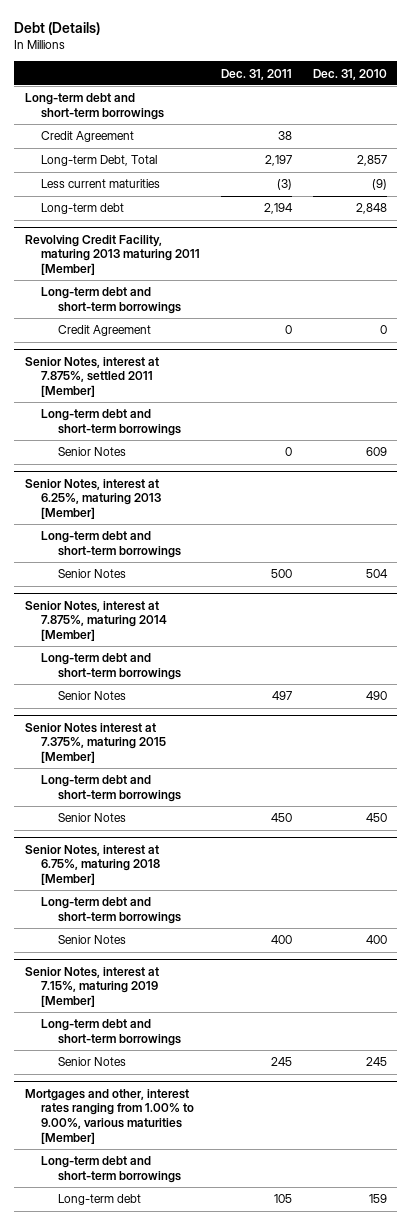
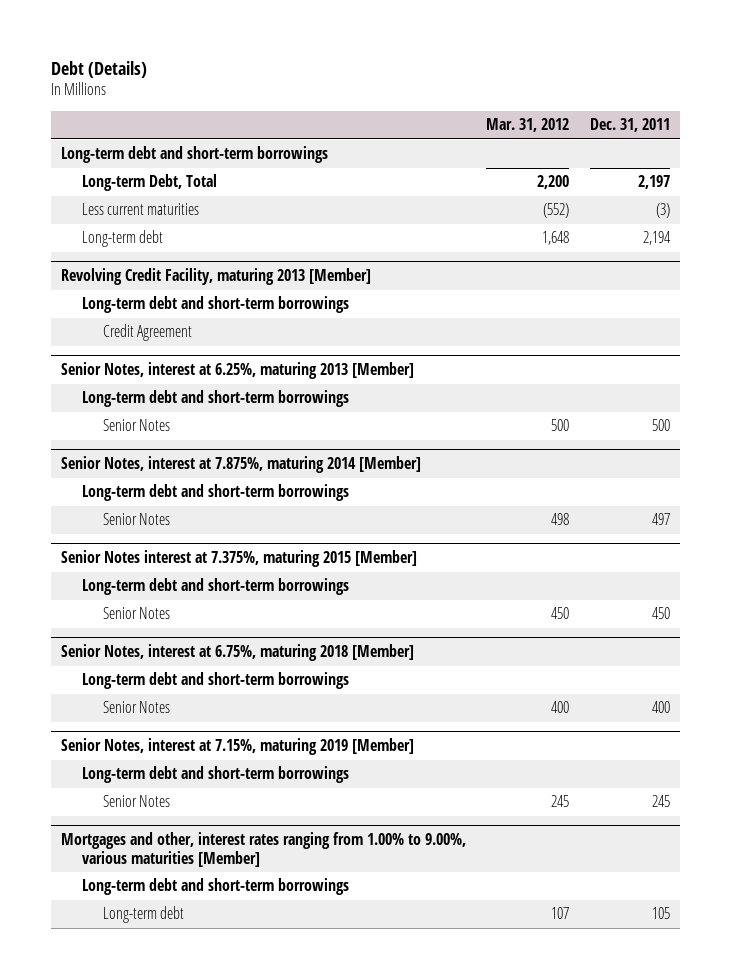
[312,68,387,80] Dec. 31, 2010 -> none
none -> [486,118,570,133] Mar. 31, 2012
[41,131,135,143] Credit Agreement -> none
[41,287,182,314] Long-term debt and short-term borrowings -> none
[58,325,152,337] Credit Agreement -> none
[24,356,159,397] Senior Notes, interest at 7.875%, settled 2011 [Member] -> none
[24,234,201,275] Revolving Credit Facility, maturing 2013 maturing 2011 [Member] -> [61,267,372,285] Revolving Credit Facility, maturing 2013 [Member]
[58,447,127,457] Senior Notes -> none
none -> [102,324,192,342] Credit Agreement

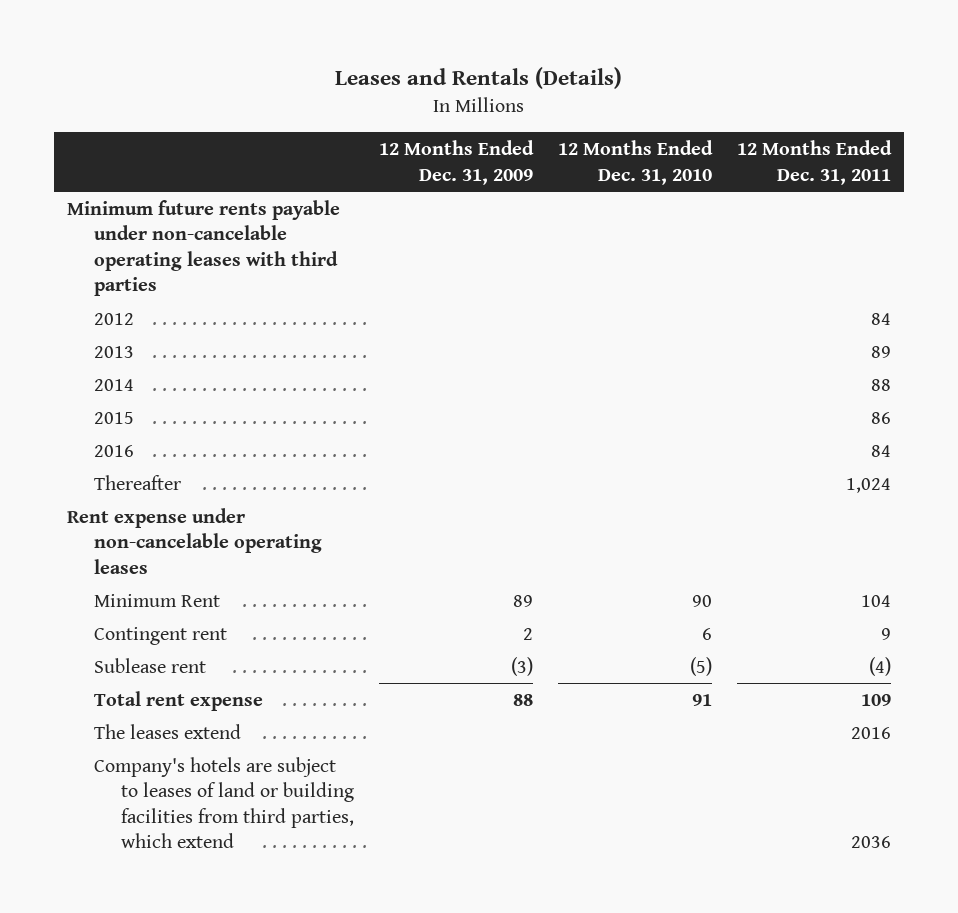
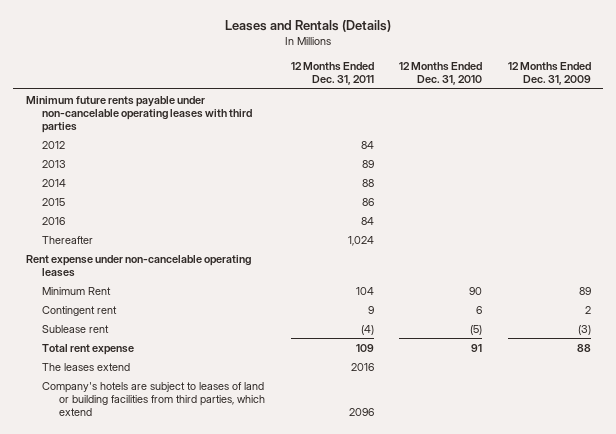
[851,836,892,849] 2036 -> [348,407,374,416] 2096

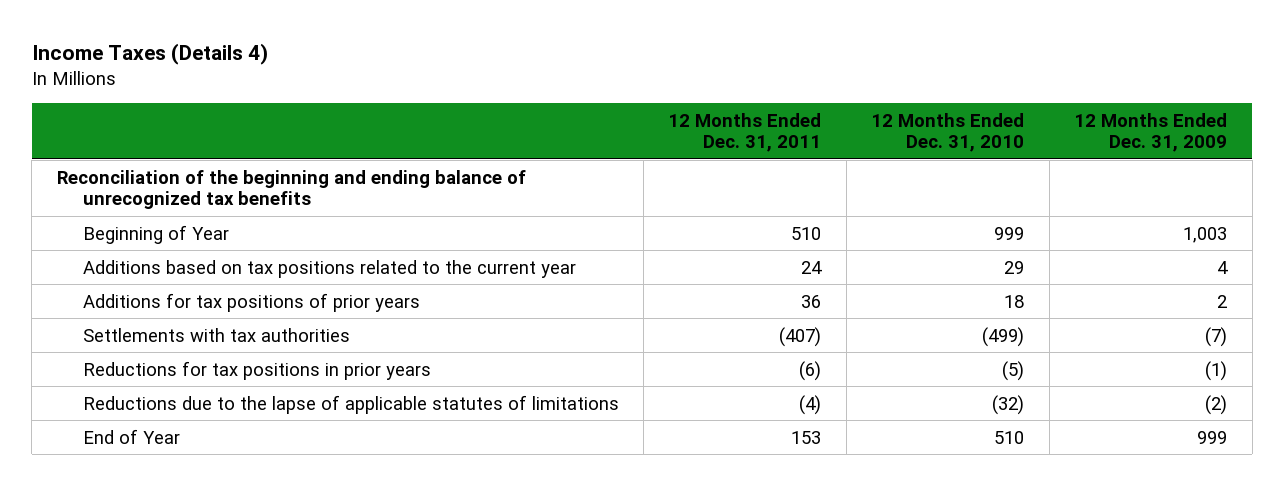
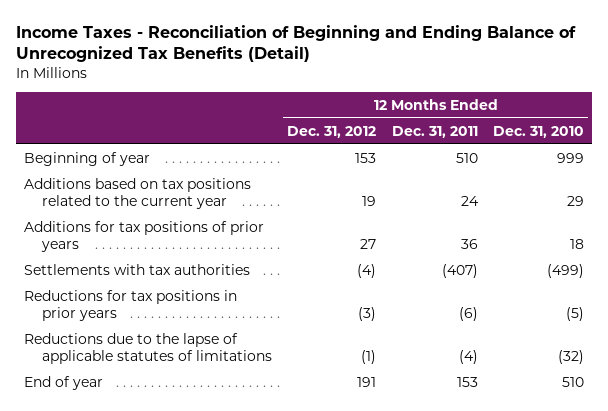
[31,43,268,66] Income Taxes (Details 4) -> [16,24,577,63] Income Taxes - Reconciliation of Beginning and Ending Balance of Unrecognized Tax Benefits (Detail)
[1074,112,1228,153] 12 Months Ended Dec. 31, 2009 -> none
none -> [287,125,377,138] Dec. 31, 2012
[56,169,526,209] Reconciliation of the beginning and ending balance of unrecognized tax benefits -> none
[82,224,229,244] Beginning of Year -> [24,151,151,166] Beginning of year
[82,428,180,444] End of Year -> [24,375,104,390] End of year

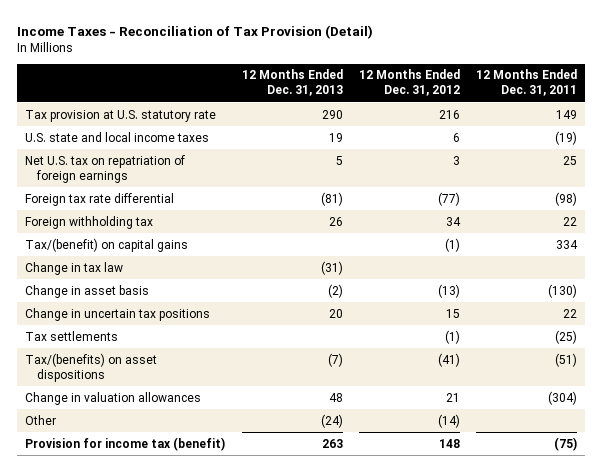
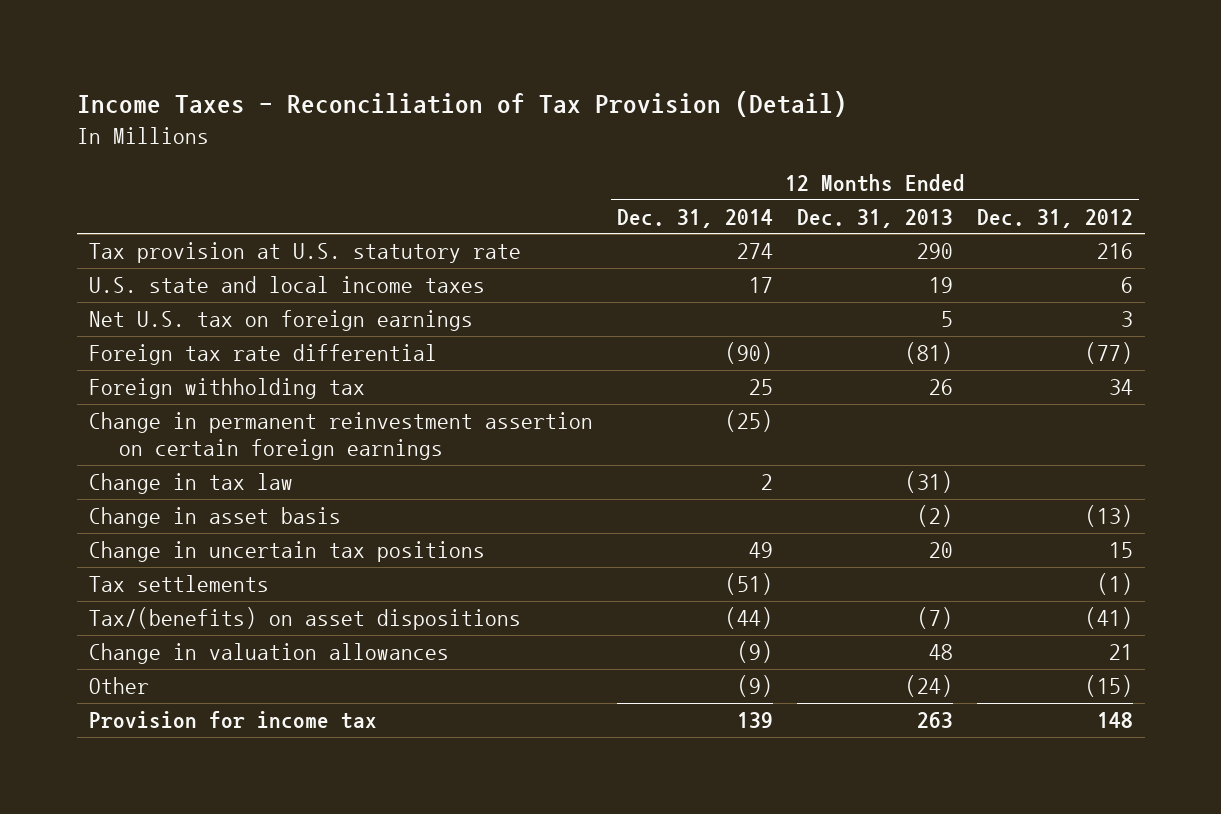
[476,69,578,97] 12 Months Ended Dec. 31, 2011 -> none
none -> [616,208,773,228] Dec. 31, 2014
[25,154,186,183] Net U.S. tax on repatriation of foreign earnings -> [88,310,473,332] Net U.S. tax on foreign earnings
[25,237,189,252] Tax/(benefit) on capital gains -> none
none -> [88,412,593,461] Change in permanent reinvestment assertion on certain foreign earnings
[437,413,460,428] (14) -> [1084,675,1133,698] (15)
[25,436,226,451] Provision for income tax (benefit) -> [88,711,377,730] Provision for income tax

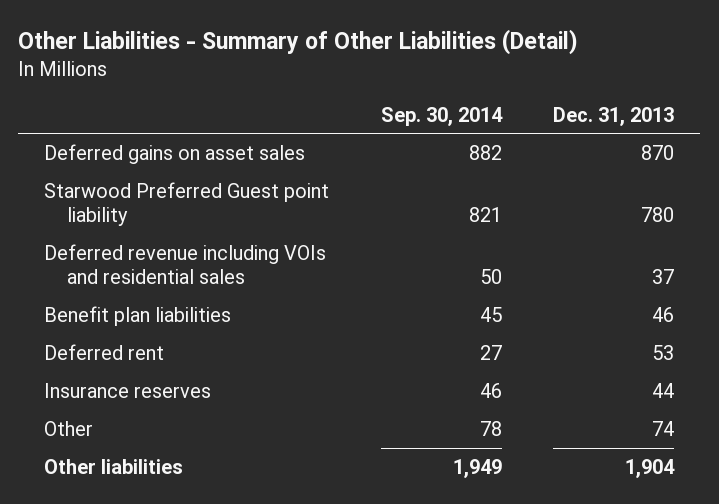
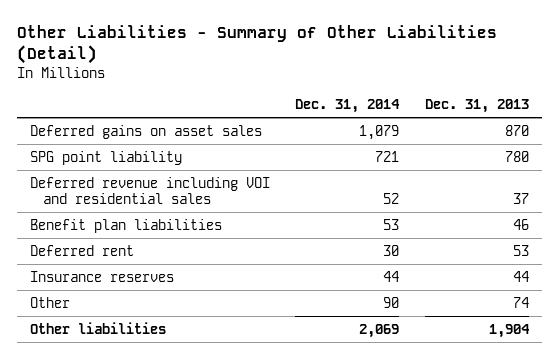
[380,106,503,126] Sep. 30, 2014 -> none
none -> [295,99,401,114] Dec. 31, 2014
[44,181,330,227] Starwood Preferred Guest point liability -> [29,150,182,165] SPG point liability
[44,243,327,285] Deferred revenue including VOIs and residential sales -> [29,176,270,205] Deferred revenue including VOI and residential sales

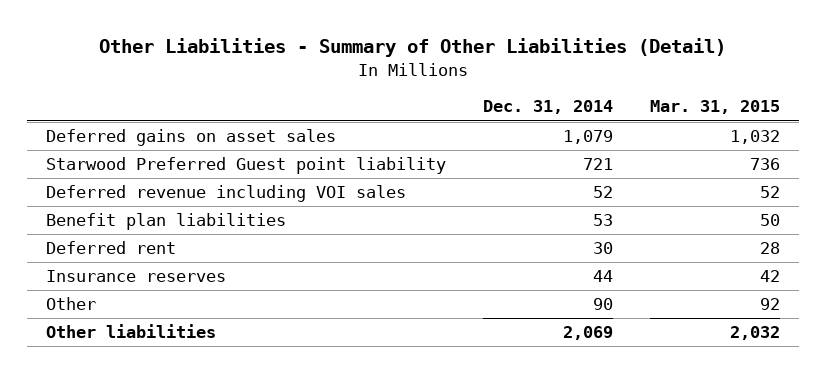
[424,99,529,114] Dec. 31, 2013 -> none
none -> [650,100,781,115] Mar. 31, 2015
[29,150,182,165] SPG point liability -> [45,157,446,175] Starwood Preferred Guest point liability
[29,176,270,205] Deferred revenue including VOI and residential sales -> [45,185,406,203] Deferred revenue including VOI sales

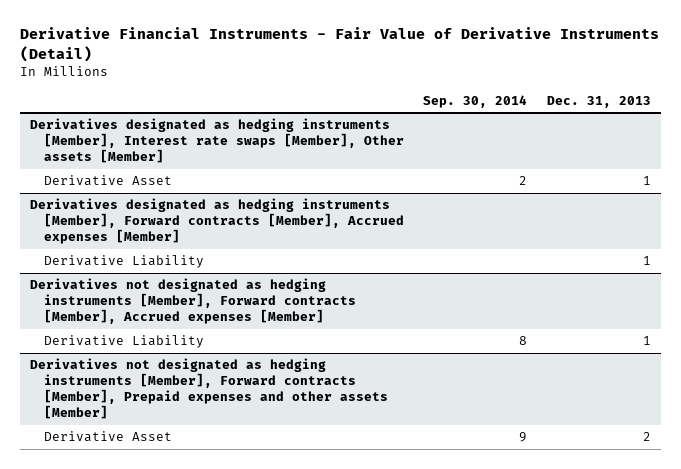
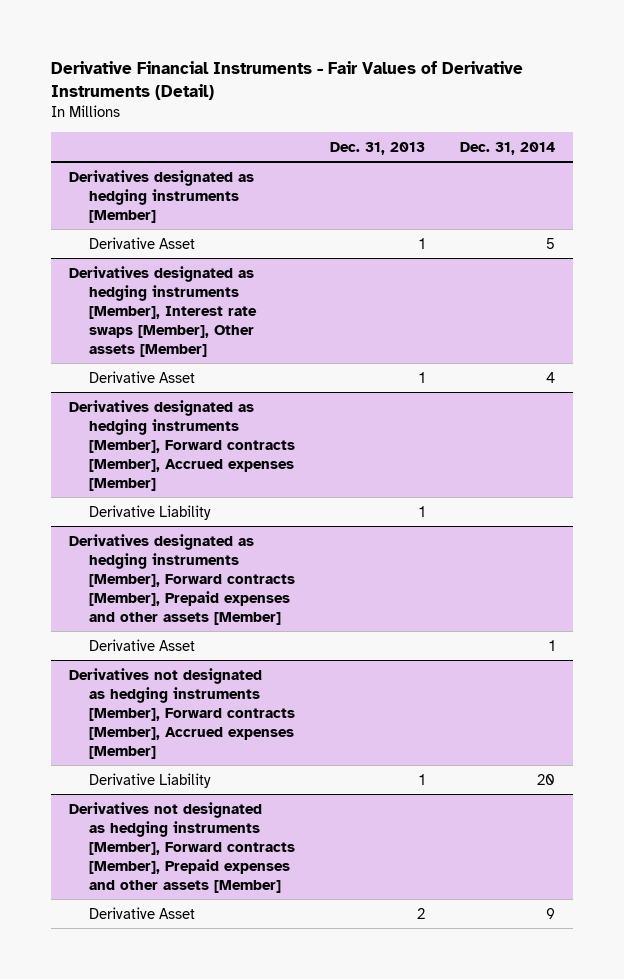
[20,27,660,62] Derivative Financial Instruments - Fair Value of Derivative Instruments (Detail) -> [51,61,524,101] Derivative Financial Instruments - Fair Values of Derivative Instruments (Detail)
[423,94,528,108] Sep. 30, 2014 -> none
none -> [460,141,556,155] Dec. 31, 2014
none -> [68,169,254,223] Derivatives designated as hedging instruments [Member]
none -> [88,236,195,249] Derivative Asset
none -> [68,533,295,625] Derivatives designated as hedging instruments [Member], Forward contracts [Member], Prepaid expenses and other assets [Member]
none -> [88,638,195,651] Derivative Asset

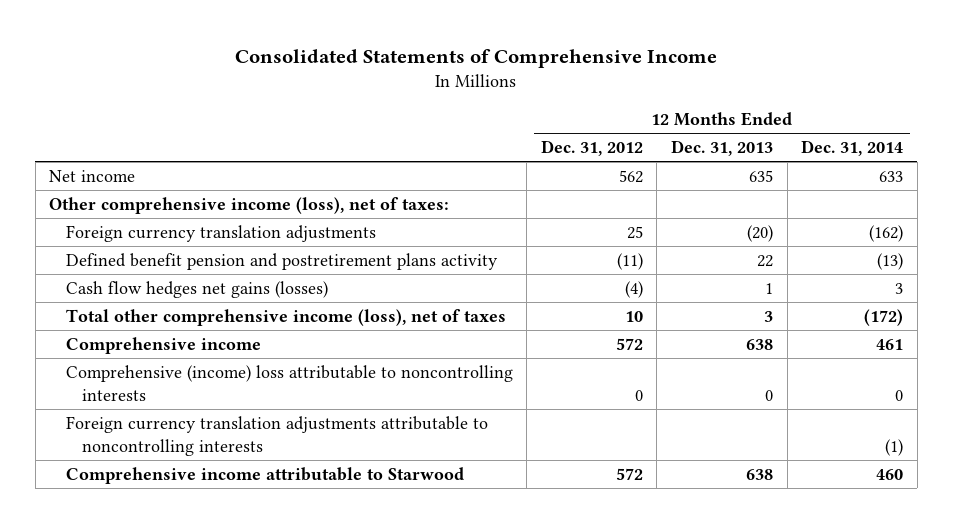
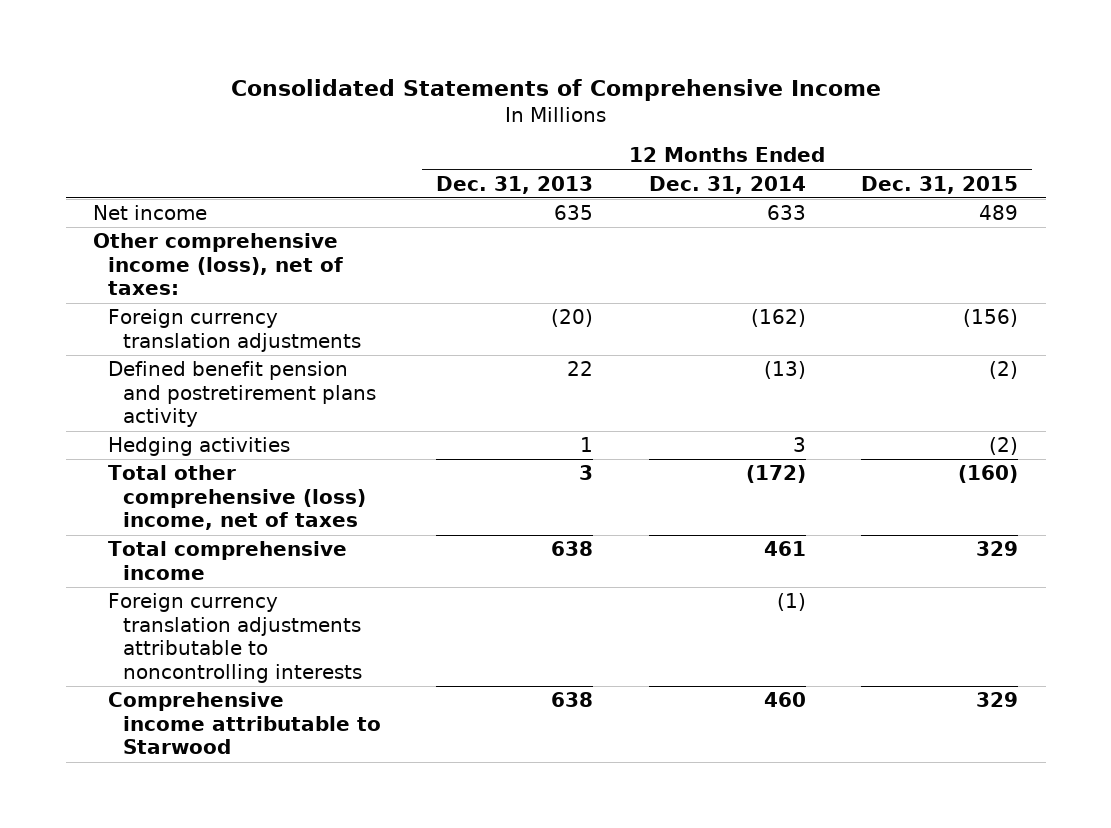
[540,140,643,157] Dec. 31, 2012 -> none
none -> [860,175,1018,194] Dec. 31, 2015
[65,280,328,298] Cash flow hedges net gains (losses) -> none
[65,364,513,401] Comprehensive (income) loss attributable to noncontrolling interests -> none
none -> [108,437,291,457] Hedging activities
[65,308,506,326] Total other comprehensive income (loss), net of taxes -> [108,465,366,531] Total other comprehensive (loss) income, net of taxes
[65,336,261,354] Comprehensive income -> [108,541,348,580] Total comprehensive income

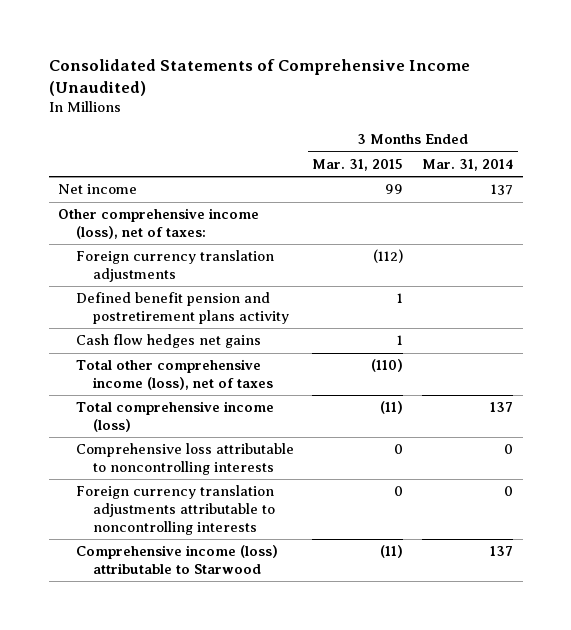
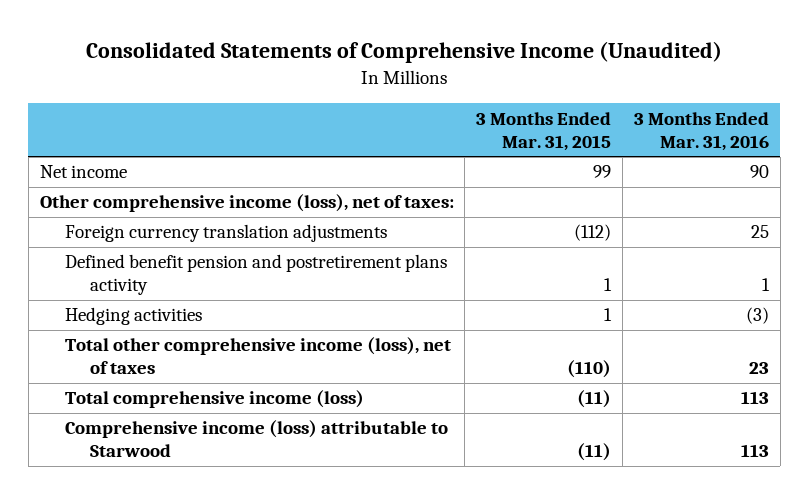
[422,158,514,171] Mar. 31, 2014 -> none
none -> [633,111,769,151] 3 Months Ended Mar. 31, 2016
[75,334,261,349] Cash flow hedges net gains -> none
none -> [65,307,203,326] Hedging activities
[75,443,294,476] Comprehensive loss attributable to noncontrolling interests -> none
[75,485,276,535] Foreign currency translation adjustments attributable to noncontrolling interests -> none

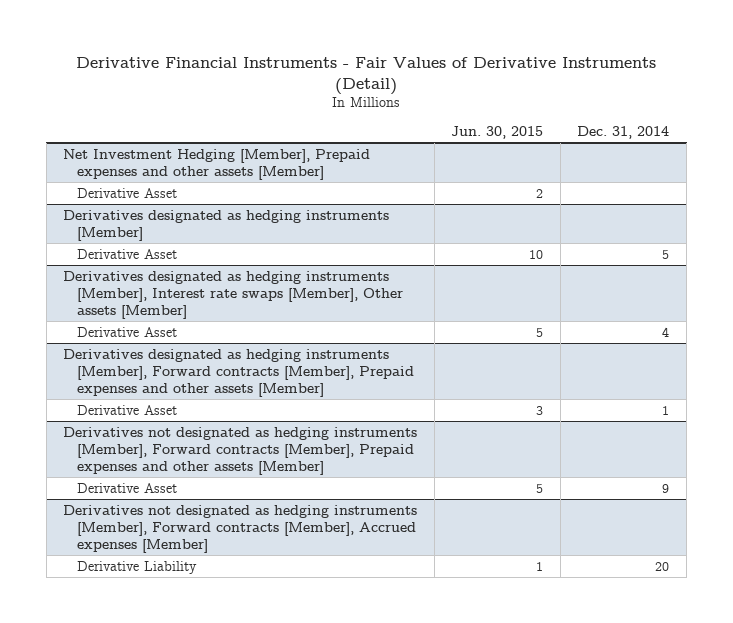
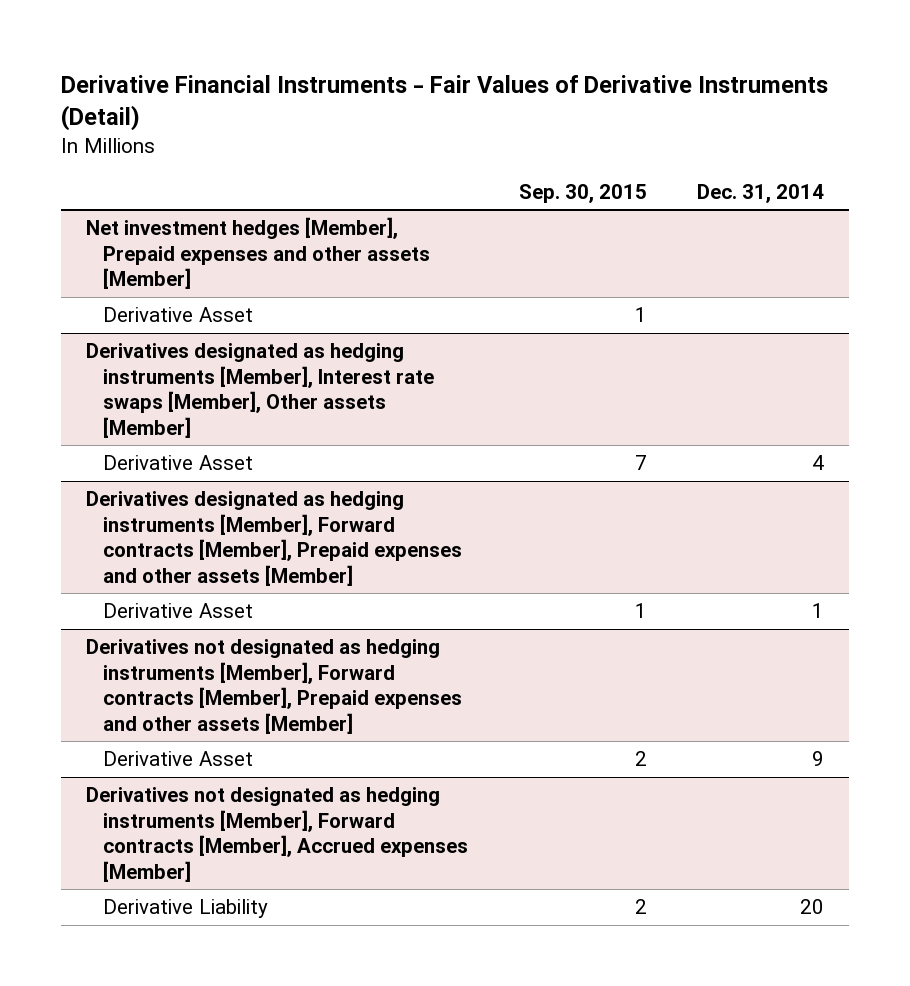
[451,126,544,140] Jun. 30, 2015 -> none
none -> [518,183,647,203] Sep. 30, 2015
[63,148,371,180] Net Investment Hedging [Member], Prepaid expenses and other assets [Member] -> [86,217,431,290] Net investment hedges [Member], Prepaid expenses and other assets [Member]
[63,209,390,241] Derivatives designated as hedging instruments [Member] -> none
[76,248,177,259] Derivative Asset -> none

